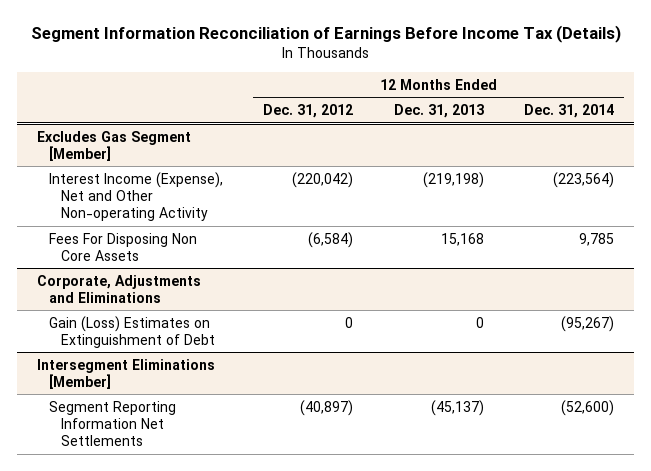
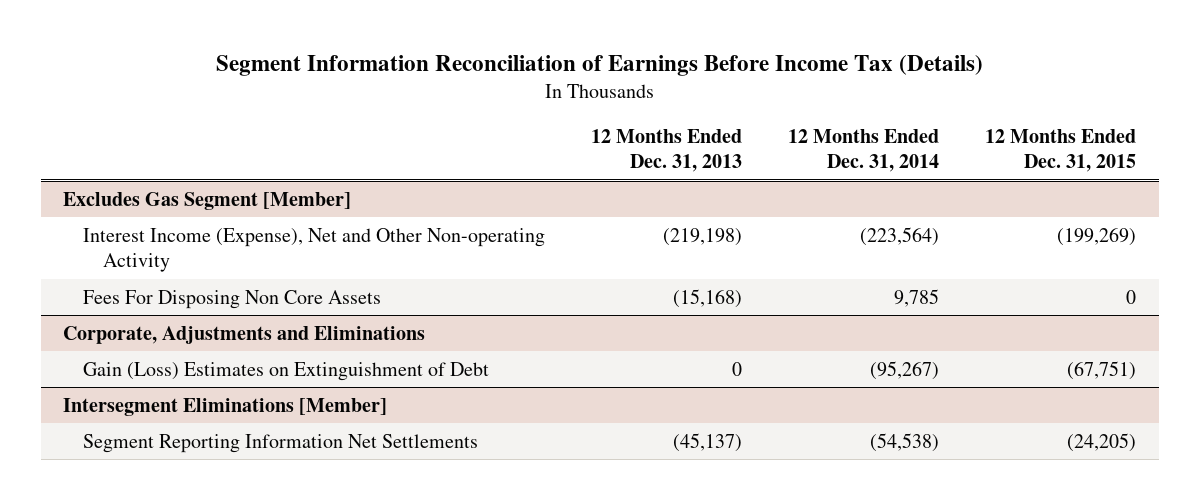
[263,104,354,119] Dec. 31, 2012 -> none
none -> [985,128,1137,173] 12 Months Ended Dec. 31, 2015
[440,232,484,246] 15,168 -> [673,288,743,308] (15,168)
[561,399,615,416] (52,600) -> [870,432,940,452] (54,538)

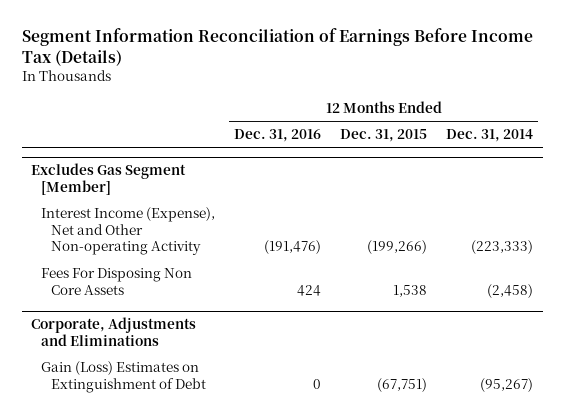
[591,128,743,173] 12 Months Ended Dec. 31, 2013 -> none
none -> [234,129,322,143] Dec. 31, 2016
[860,226,940,246] (223,564) -> [471,240,534,255] (223,333)
[1057,226,1137,246] (199,269) -> [367,240,428,255] (199,266)
[894,288,940,307] 9,785 -> [487,283,534,298] (2,458)
[1126,289,1137,304] 0 -> [393,284,428,297] 1,538
[63,397,388,416] Intersegment Eliminations [Member] -> none
[83,433,479,453] Segment Reporting Information Net Settlements -> none

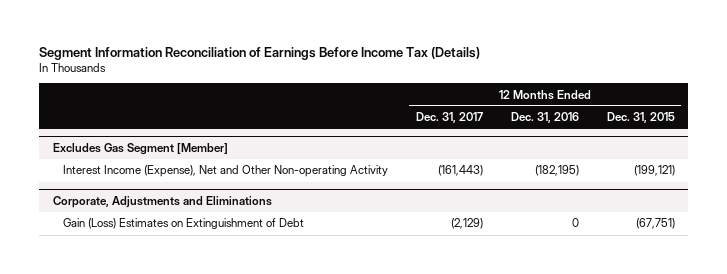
[446,129,534,143] Dec. 31, 2014 -> none
none -> [416,112,484,124] Dec. 31, 2017
[40,268,192,295] Fees For Disposing Non Core Assets -> none
[264,240,322,255] (191,476) -> [534,165,579,177] (182,195)
[367,240,428,255] (199,266) -> [633,165,675,177] (199,121)

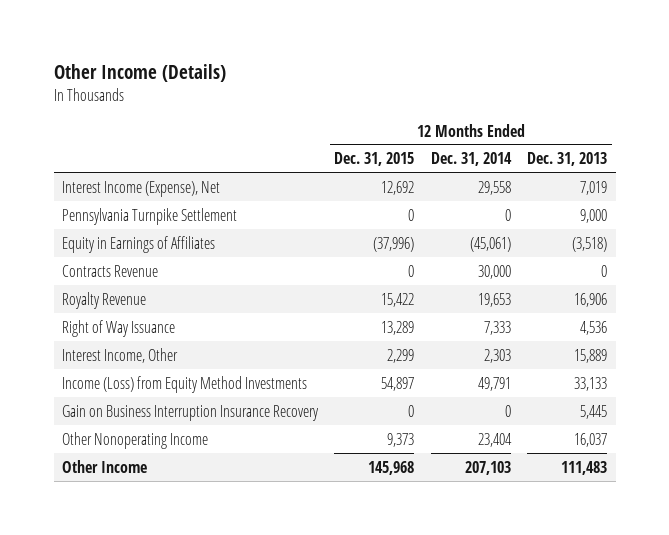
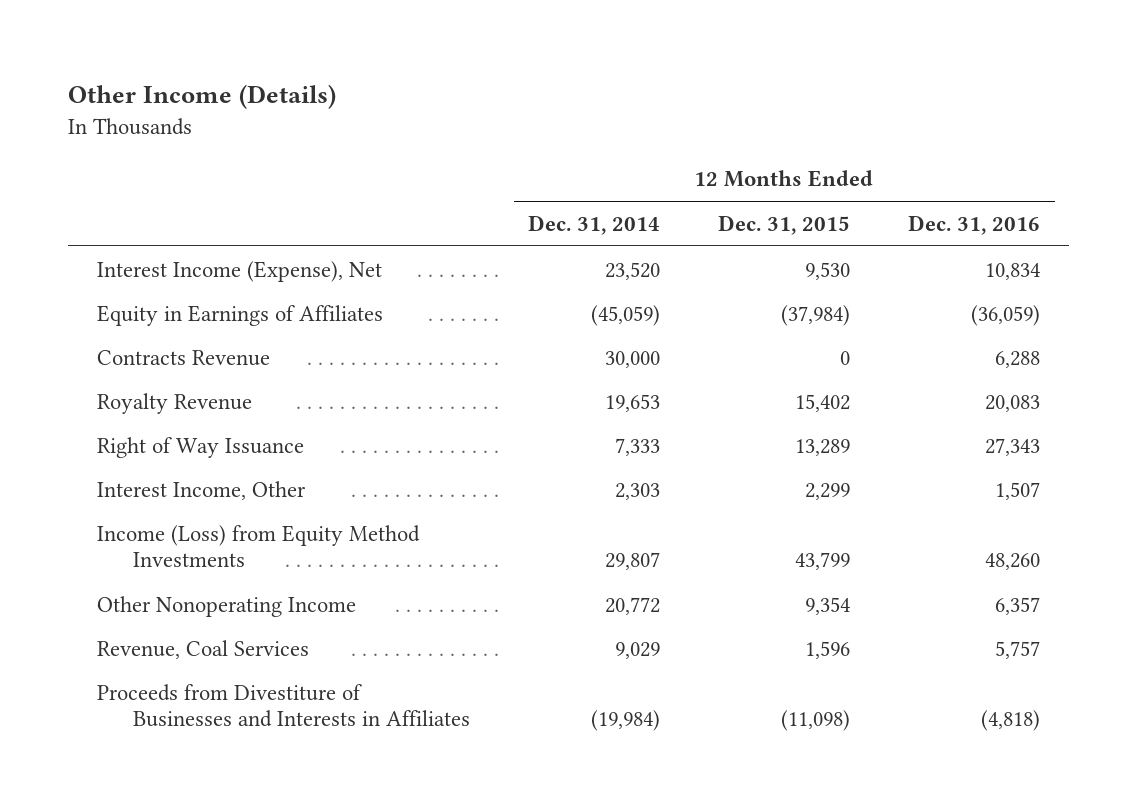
[527,152,608,167] Dec. 31, 2013 -> none
none -> [908,214,1041,235] Dec. 31, 2016
[61,207,237,225] Pennsylvania Turnpike Settlement -> none
[381,180,415,195] 12,692 -> [805,261,851,280] 9,530
[477,180,511,195] 29,558 -> [605,261,661,280] 23,520
[373,236,415,252] (37,996) -> [781,304,851,326] (37,984)
[469,236,511,252] (45,061) -> [591,304,661,326] (45,059)
[381,292,415,307] 15,422 -> [795,393,851,412] 15,402
[61,404,319,421] Gain on Business Interruption Insurance Recovery -> none
[61,459,147,473] Other Income -> none
[381,376,415,391] 54,897 -> [795,552,851,571] 43,799
[477,376,511,391] 49,791 -> [605,552,661,571] 29,807
[387,432,415,447] 9,373 -> [805,596,851,615] 9,354
[477,432,512,447] 23,404 -> [605,596,661,615] 20,772
none -> [97,639,310,659] Revenue, Coal Services
none -> [97,683,471,728] Proceeds from Divestiture of Businesses and Interests in Affiliates

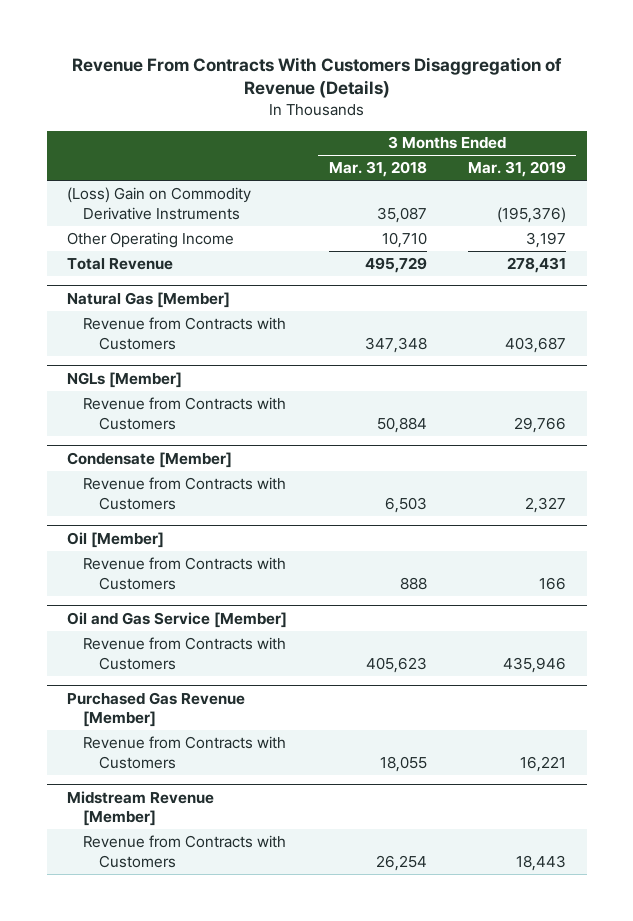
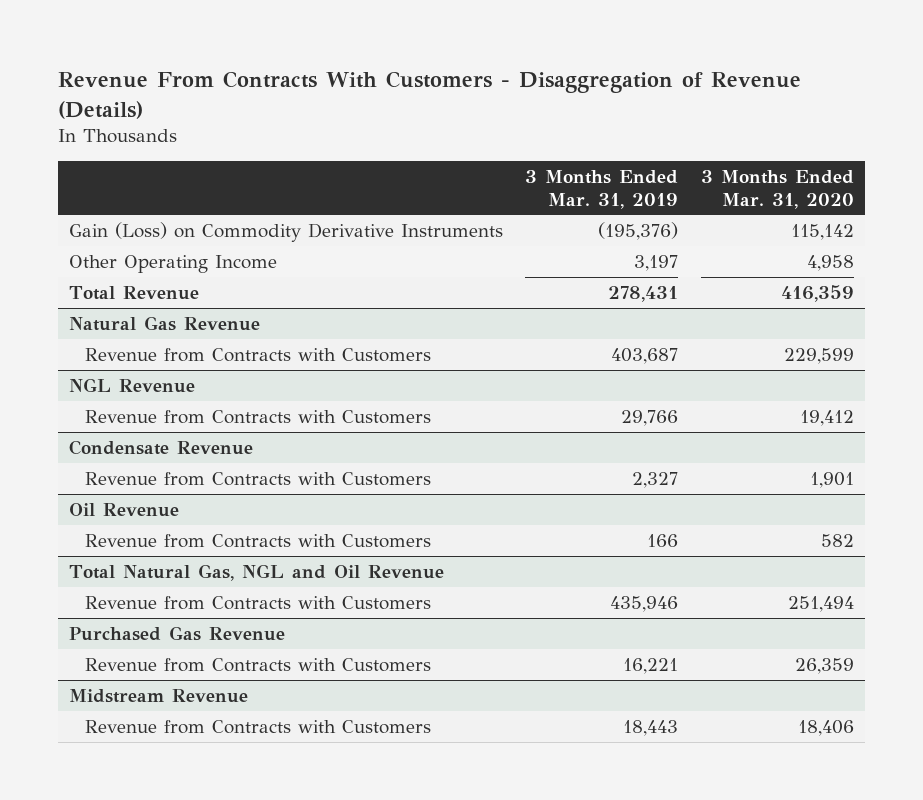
[71,56,562,99] Revenue From Contracts With Customers Disaggregation of Revenue (Details) -> [57,71,801,119] Revenue From Contracts With Customers - Disaggregation of Revenue (Details)
[328,161,427,178] Mar. 31, 2018 -> none
none -> [700,170,854,209] 3 Months Ended Mar. 31, 2020
[67,186,252,220] (Loss) Gain on Commodity Derivative Instruments -> [68,221,503,242] Gain (Loss) on Commodity Derivative Instruments
[67,291,231,308] Natural Gas [Member] -> [68,315,260,331] Natural Gas Revenue
[67,371,183,388] NGLs [Member] -> [68,377,195,393] NGL Revenue
[67,451,233,468] Condensate [Member] -> [68,439,253,455] Condensate Revenue
[67,531,165,548] Oil [Member] -> [68,502,179,517] Oil Revenue
[67,611,288,628] Oil and Gas Service [Member] -> [68,563,444,581] Total Natural Gas, NGL and Oil Revenue
[67,691,246,728] Purchased Gas Revenue [Member] -> [68,625,285,641] Purchased Gas Revenue
[67,790,215,827] Midstream Revenue [Member] -> [68,688,248,703] Midstream Revenue

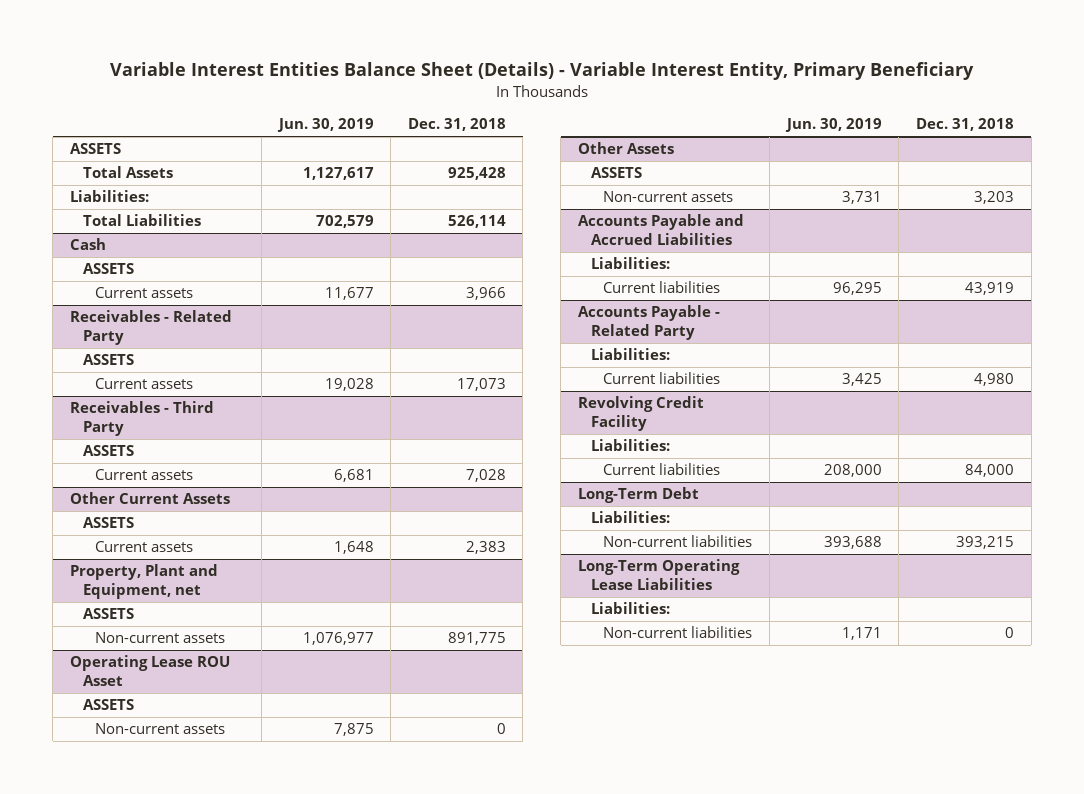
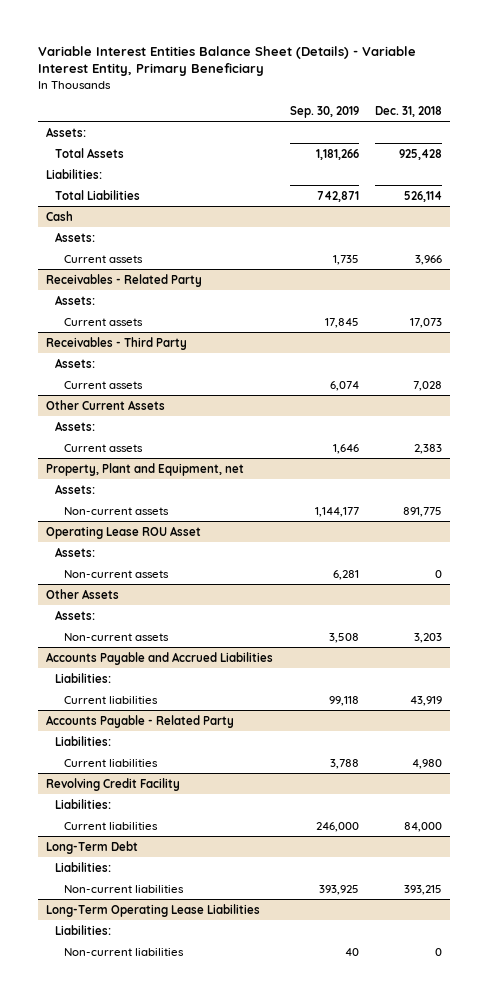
[276,118,374,133] Jun. 30, 2019 -> none
none -> [289,105,359,118] Sep. 30, 2019
[69,143,121,155] ASSETS -> [46,126,87,137] Assets:
[82,263,134,275] ASSETS -> [55,231,96,242] Assets:
[82,354,134,366] ASSETS -> [55,294,96,305] Assets:
[82,445,134,457] ASSETS -> [55,357,96,368] Assets:
[82,517,134,529] ASSETS -> [55,420,96,431] Assets:
[82,608,134,620] ASSETS -> [55,483,96,494] Assets:
[82,699,134,711] ASSETS -> [55,546,96,557] Assets:
[590,167,642,179] ASSETS -> [55,609,96,620] Assets:

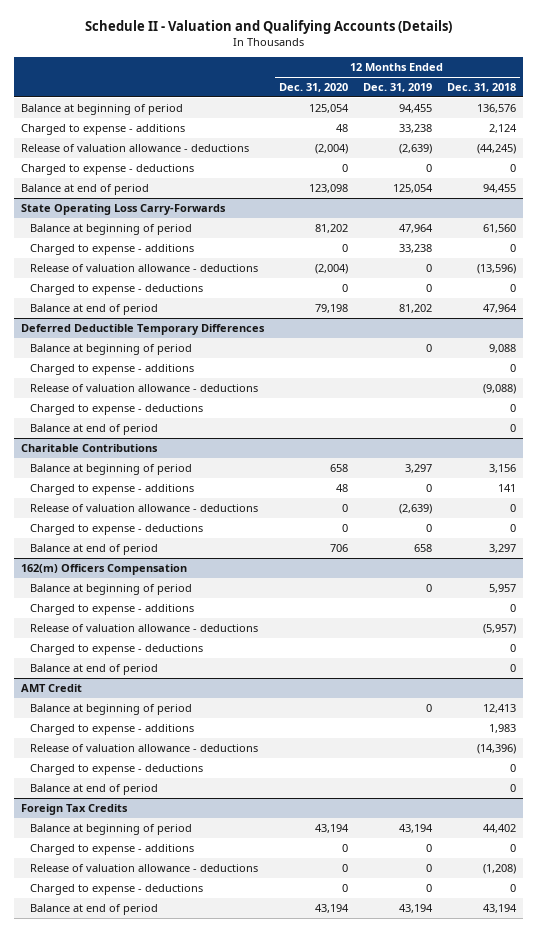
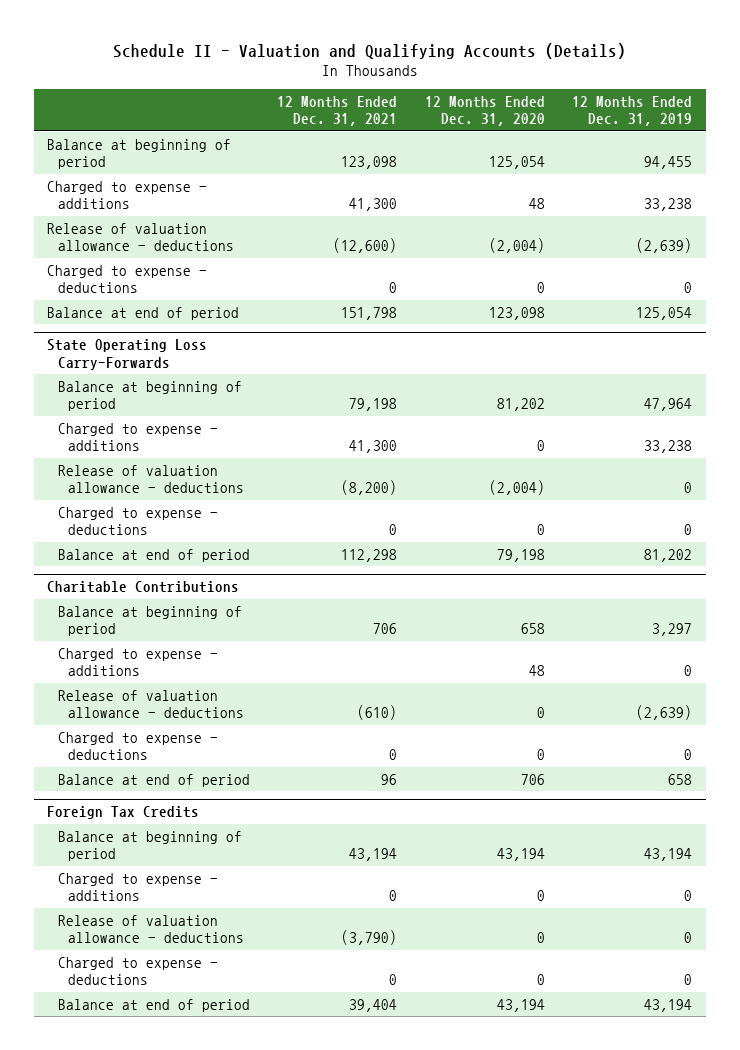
[446,82,516,92] Dec. 31, 2018 -> none
none -> [277,96,398,127] 12 Months Ended Dec. 31, 2021
[21,323,266,335] Deferred Deductible Temporary Differences -> none
[30,343,193,355] Balance at beginning of period -> none
[30,363,195,375] Charged to expense - additions -> none
[30,383,259,392] Release of valuation allowance - deductions -> none
[30,403,204,415] Charged to expense - deductions -> none
[30,423,159,435] Balance at end of period -> none
[21,563,188,575] 162(m) Officers Compensation -> none
[30,583,193,595] Balance at beginning of period -> none
[30,603,195,615] Charged to expense - additions -> none
[30,623,259,632] Release of valuation allowance - deductions -> none
[30,643,204,655] Charged to expense - deductions -> none
[30,663,159,675] Balance at end of period -> none
[21,683,83,692] AMT Credit -> none
[30,703,193,715] Balance at beginning of period -> none
[30,723,195,735] Charged to expense - additions -> none
[30,743,259,752] Release of valuation allowance - deductions -> none
[30,763,204,775] Charged to expense - deductions -> none
[30,783,159,795] Balance at end of period -> none

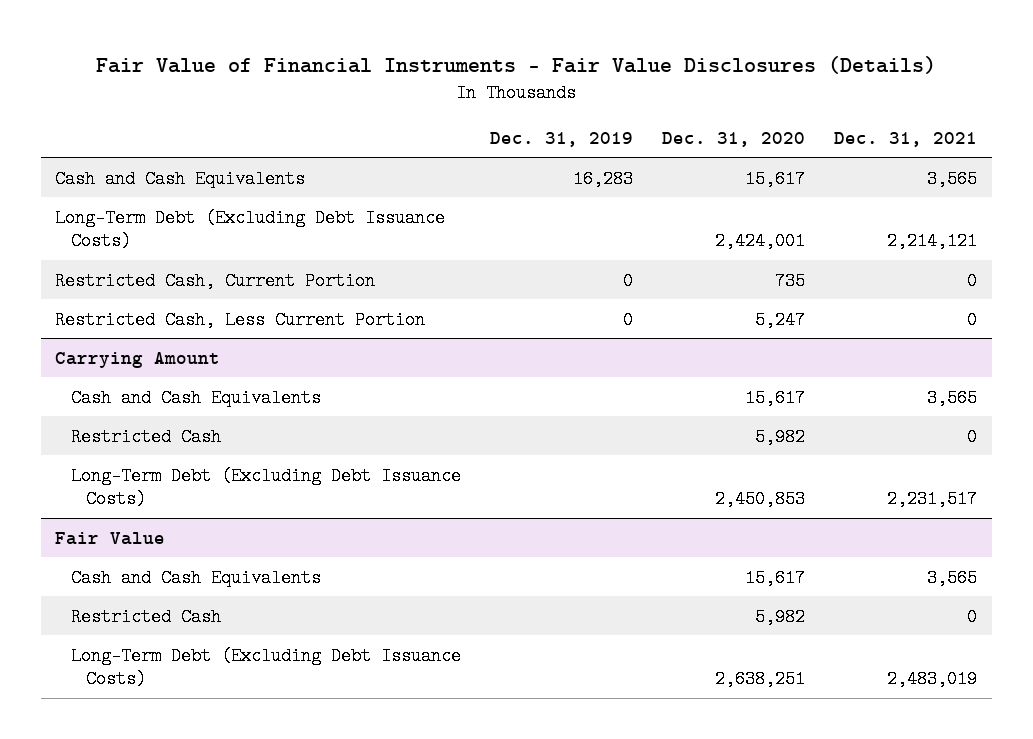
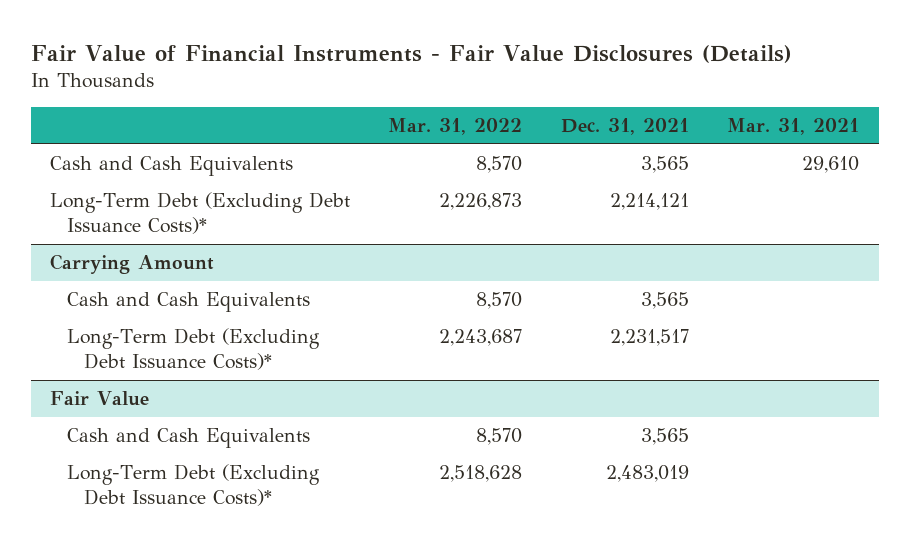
[490,131,634,147] Dec. 31, 2019 -> none
[662,131,806,147] Dec. 31, 2020 -> none
none -> [388,117,523,135] Mar. 31, 2022
none -> [727,117,860,135] Mar. 31, 2021
[55,271,376,290] Restricted Cash, Current Portion -> none
[55,310,426,329] Restricted Cash, Less Current Portion -> none
[55,208,446,251] Long-Term Debt (Excluding Debt Issuance Costs) -> [49,192,350,234] Long-Term Debt (Excluding Debt Issuance Costs)*
[70,427,221,446] Restricted Cash -> none
[70,466,461,509] Long-Term Debt (Excluding Debt Issuance Costs) -> [66,328,320,370] Long-Term Debt (Excluding Debt Issuance Costs)*
[70,607,221,626] Restricted Cash -> none
[70,646,461,689] Long-Term Debt (Excluding Debt Issuance Costs) -> [66,464,320,506] Long-Term Debt (Excluding Debt Issuance Costs)*

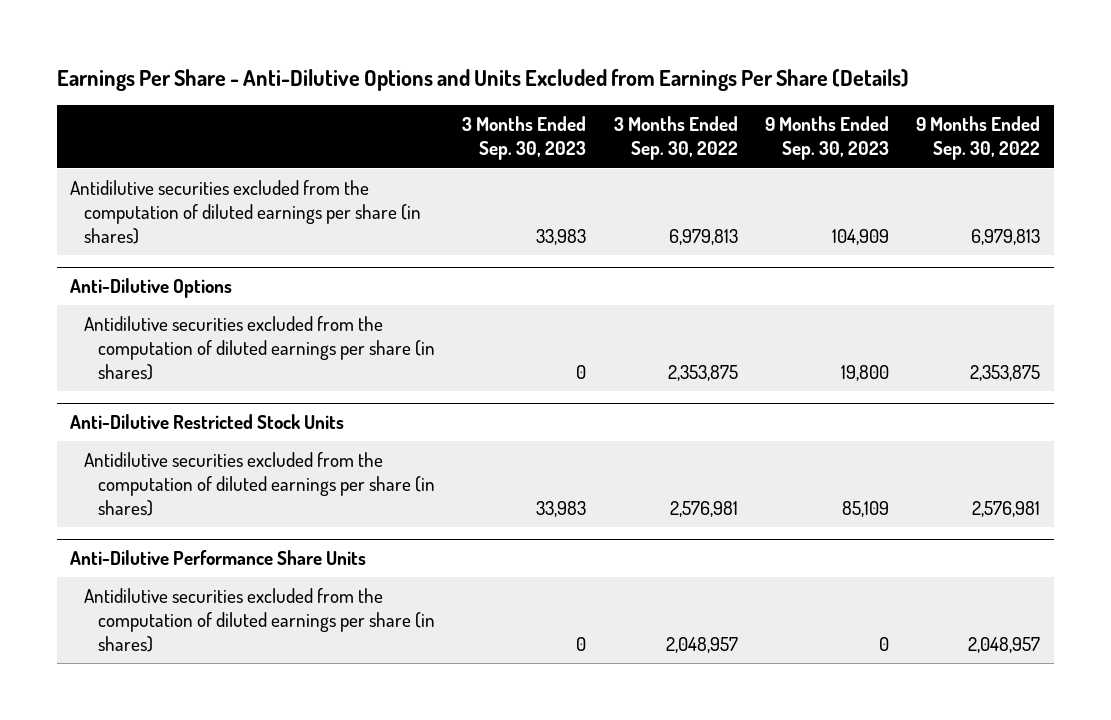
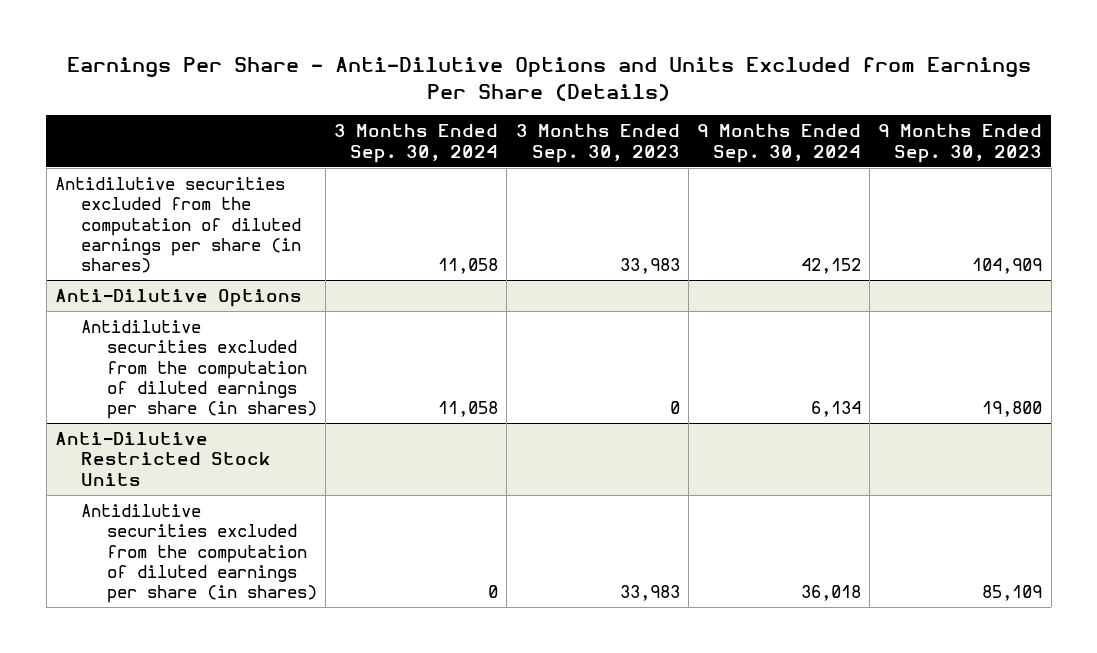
[613,116,738,161] 3 Months Ended Sep. 30, 2022 -> none
[916,116,1041,161] 9 Months Ended Sep. 30, 2022 -> none
none -> [334,124,499,163] 3 Months Ended Sep. 30, 2024
none -> [697,124,862,163] 9 Months Ended Sep. 30, 2024
[70,550,367,566] Anti-Dilutive Performance Share Units -> none
[84,588,435,653] Antidilutive securities excluded from the computation of diluted earnings per share (in shares) -> none

